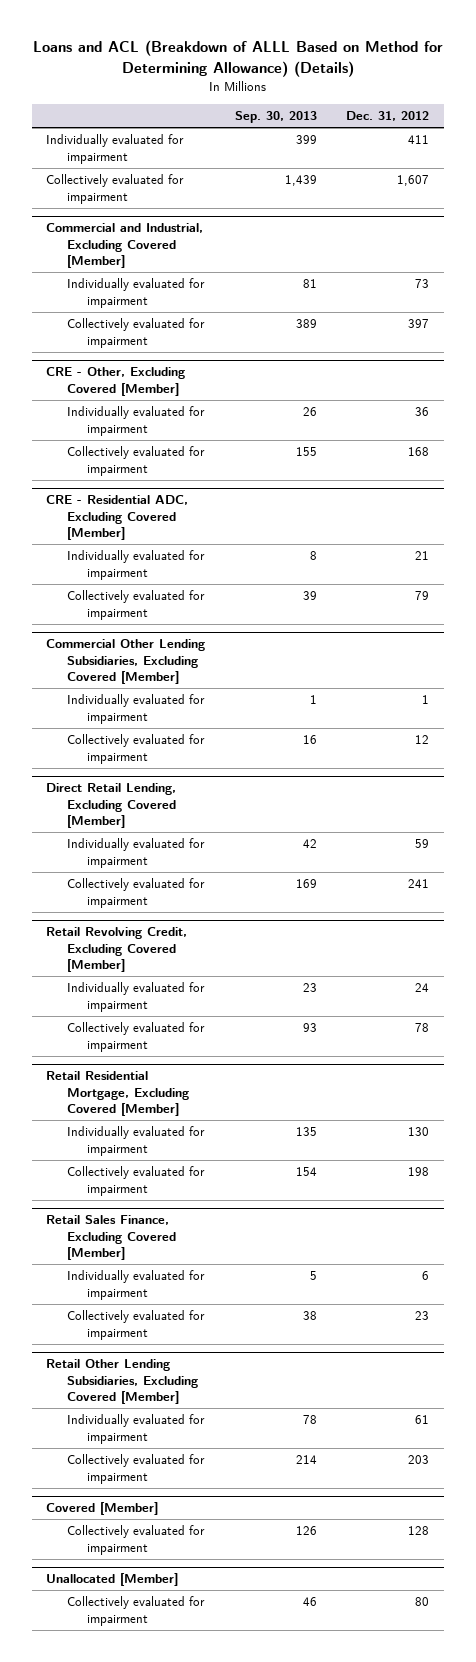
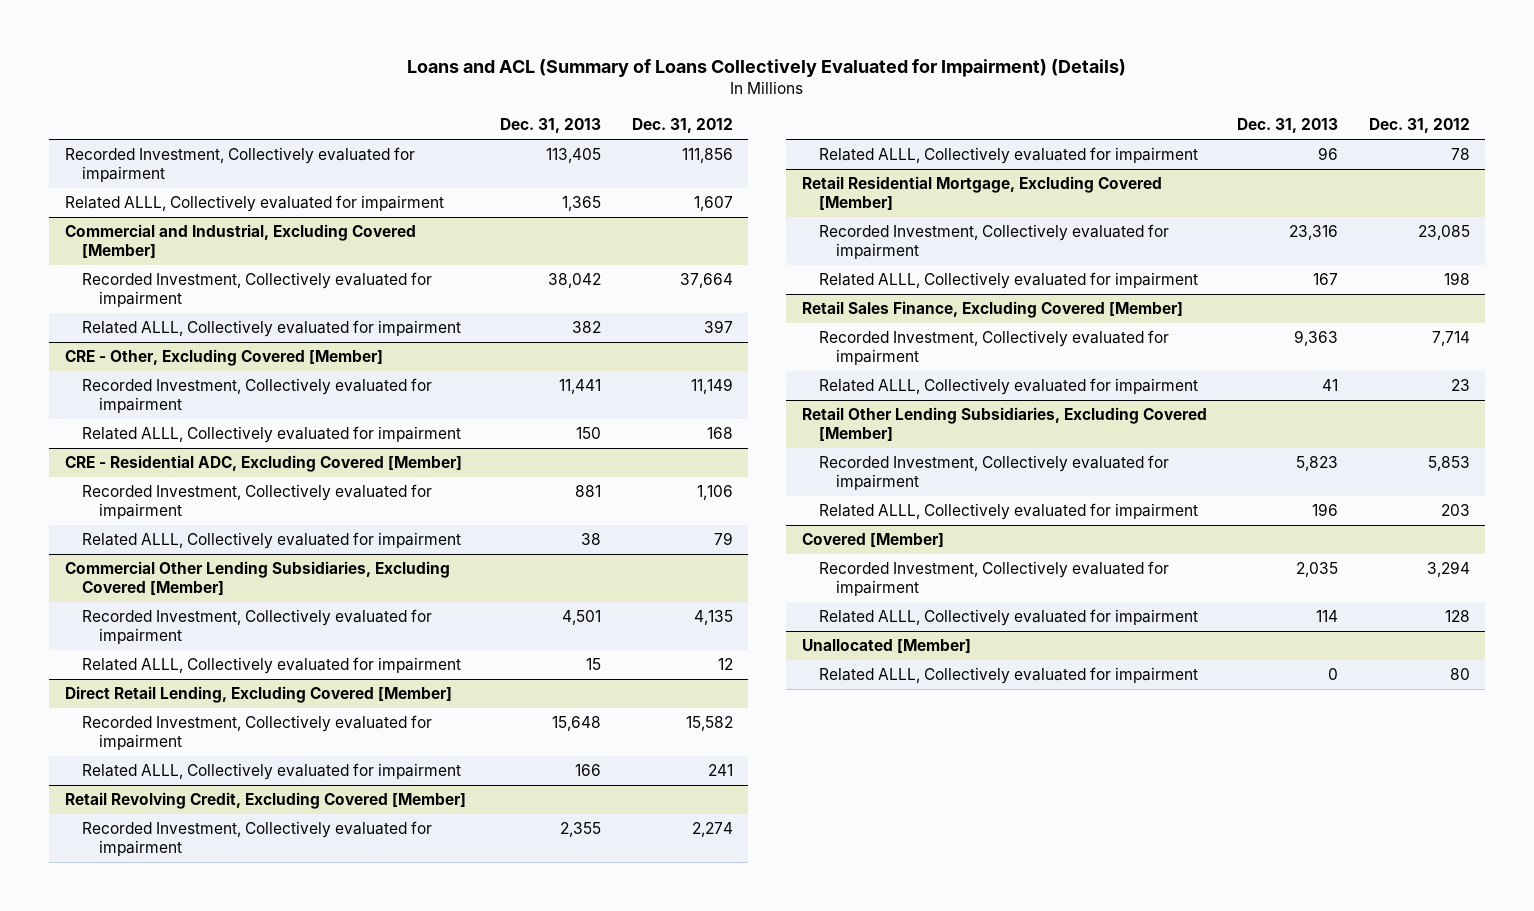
[32,40,443,77] Loans and ACL (Breakdown of ALLL Based on Method for Determining Allowance) (Details) -> [407,59,1127,78] Loans and ACL (Summary of Loans Collectively Evaluated for Impairment) (Details)
[234,111,317,124] Sep. 30, 2013 -> none
none -> [500,117,602,133] Dec. 31, 2013
[46,134,185,164] Individually evaluated for impairment -> none
none -> [64,147,415,182] Recorded Investment, Collectively evaluated for impairment
[46,174,185,204] Collectively evaluated for impairment -> [64,195,444,213] Related ALLL, Collectively evaluated for impairment
[66,278,205,308] Individually evaluated for impairment -> none
none -> [81,272,432,307] Recorded Investment, Collectively evaluated for impairment
[66,318,205,348] Collectively evaluated for impairment -> [81,320,461,338] Related ALLL, Collectively evaluated for impairment
[66,406,205,436] Individually evaluated for impairment -> none
none -> [81,378,432,413] Recorded Investment, Collectively evaluated for impairment
[66,446,205,476] Collectively evaluated for impairment -> [81,426,461,444] Related ALLL, Collectively evaluated for impairment
[66,550,205,580] Individually evaluated for impairment -> none
none -> [81,484,432,519] Recorded Investment, Collectively evaluated for impairment
[66,590,205,620] Collectively evaluated for impairment -> [81,532,461,550] Related ALLL, Collectively evaluated for impairment
[66,694,205,724] Individually evaluated for impairment -> none
none -> [81,609,432,644] Recorded Investment, Collectively evaluated for impairment
[66,734,205,764] Collectively evaluated for impairment -> [81,657,461,675] Related ALLL, Collectively evaluated for impairment
[66,838,205,868] Individually evaluated for impairment -> none
none -> [81,715,432,750] Recorded Investment, Collectively evaluated for impairment
[66,878,205,908] Collectively evaluated for impairment -> [81,763,461,781] Related ALLL, Collectively evaluated for impairment
[66,982,205,1012] Individually evaluated for impairment -> none
none -> [81,821,432,856] Recorded Investment, Collectively evaluated for impairment
[66,1022,205,1052] Collectively evaluated for impairment -> [818,147,1198,165] Related ALLL, Collectively evaluated for impairment
[66,1126,205,1156] Individually evaluated for impairment -> none
none -> [818,224,1169,259] Recorded Investment, Collectively evaluated for impairment
[66,1166,205,1196] Collectively evaluated for impairment -> [818,272,1198,290] Related ALLL, Collectively evaluated for impairment
[66,1270,205,1300] Individually evaluated for impairment -> none
none -> [818,330,1169,365] Recorded Investment, Collectively evaluated for impairment
[66,1310,205,1340] Collectively evaluated for impairment -> [818,378,1198,396] Related ALLL, Collectively evaluated for impairment
[66,1414,205,1444] Individually evaluated for impairment -> none
none -> [818,455,1169,490] Recorded Investment, Collectively evaluated for impairment
[66,1454,205,1484] Collectively evaluated for impairment -> [818,503,1198,521] Related ALLL, Collectively evaluated for impairment
none -> [818,561,1169,596] Recorded Investment, Collectively evaluated for impairment
[66,1525,205,1555] Collectively evaluated for impairment -> [818,609,1198,627] Related ALLL, Collectively evaluated for impairment
[66,1596,205,1626] Collectively evaluated for impairment -> [818,667,1198,685] Related ALLL, Collectively evaluated for impairment

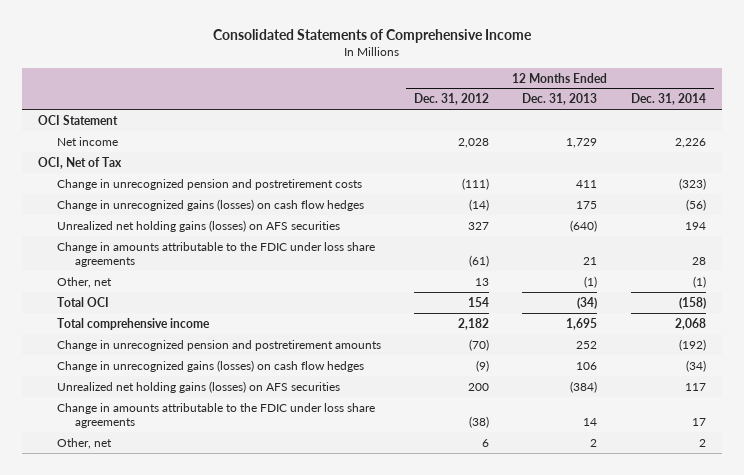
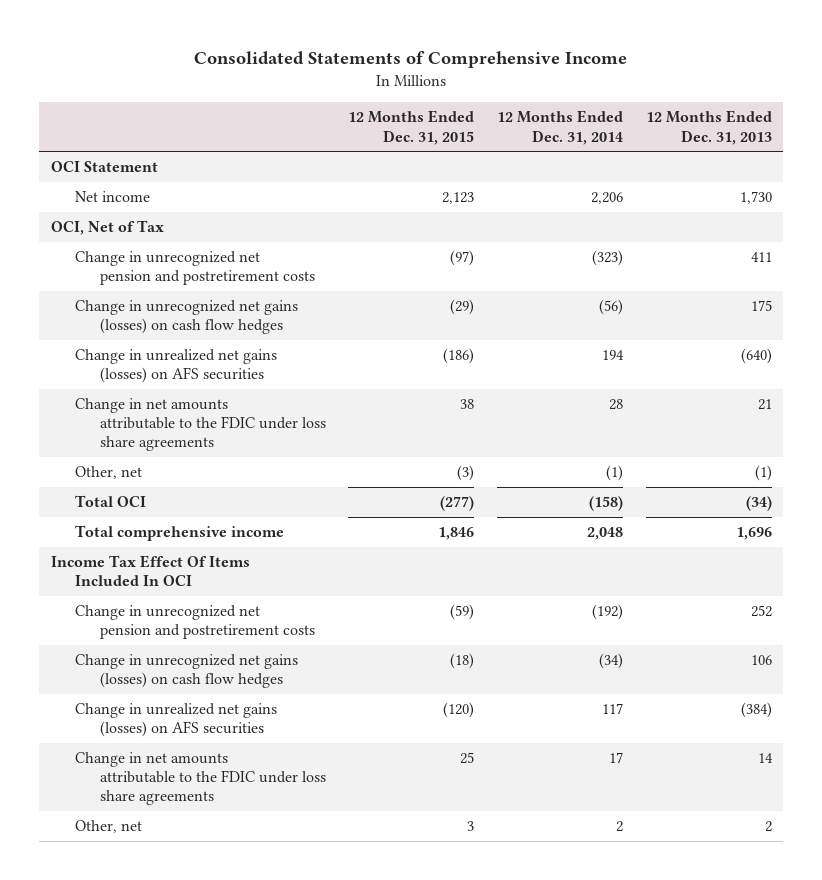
[414,93,490,106] Dec. 31, 2012 -> none
none -> [348,110,475,145] 12 Months Ended Dec. 31, 2015
[566,137,598,148] 1,729 -> [739,191,772,205] 1,730
[674,137,706,148] 2,226 -> [590,192,623,205] 2,206
[56,178,362,190] Change in unrecognized pension and postretirement costs -> [75,251,315,286] Change in unrecognized net pension and postretirement costs
[56,198,364,211] Change in unrecognized gains (losses) on cash flow hedges -> [75,300,299,335] Change in unrecognized net gains (losses) on cash flow hedges
[56,219,340,232] Unrealized net holding gains (losses) on AFS securities -> [75,349,278,384] Change in unrealized net gains (losses) on AFS securities
[56,241,375,268] Change in amounts attributable to the FDIC under loss share agreements -> [75,398,326,452] Change in net amounts attributable to the FDIC under loss share agreements
[566,317,598,330] 1,695 -> [735,527,772,541] 1,696
[674,317,706,330] 2,068 -> [586,527,623,541] 2,048
none -> [50,555,250,587] Income Tax Effect Of Items Included In OCI
[56,339,381,351] Change in unrecognized pension and postretirement amounts -> [75,605,315,640] Change in unrecognized net pension and postretirement costs
[56,359,364,372] Change in unrecognized gains (losses) on cash flow hedges -> [75,654,299,689] Change in unrecognized net gains (losses) on cash flow hedges
[56,380,340,393] Unrealized net holding gains (losses) on AFS securities -> [75,703,278,738] Change in unrealized net gains (losses) on AFS securities
[56,402,375,429] Change in amounts attributable to the FDIC under loss share agreements -> [75,752,326,806] Change in net amounts attributable to the FDIC under loss share agreements

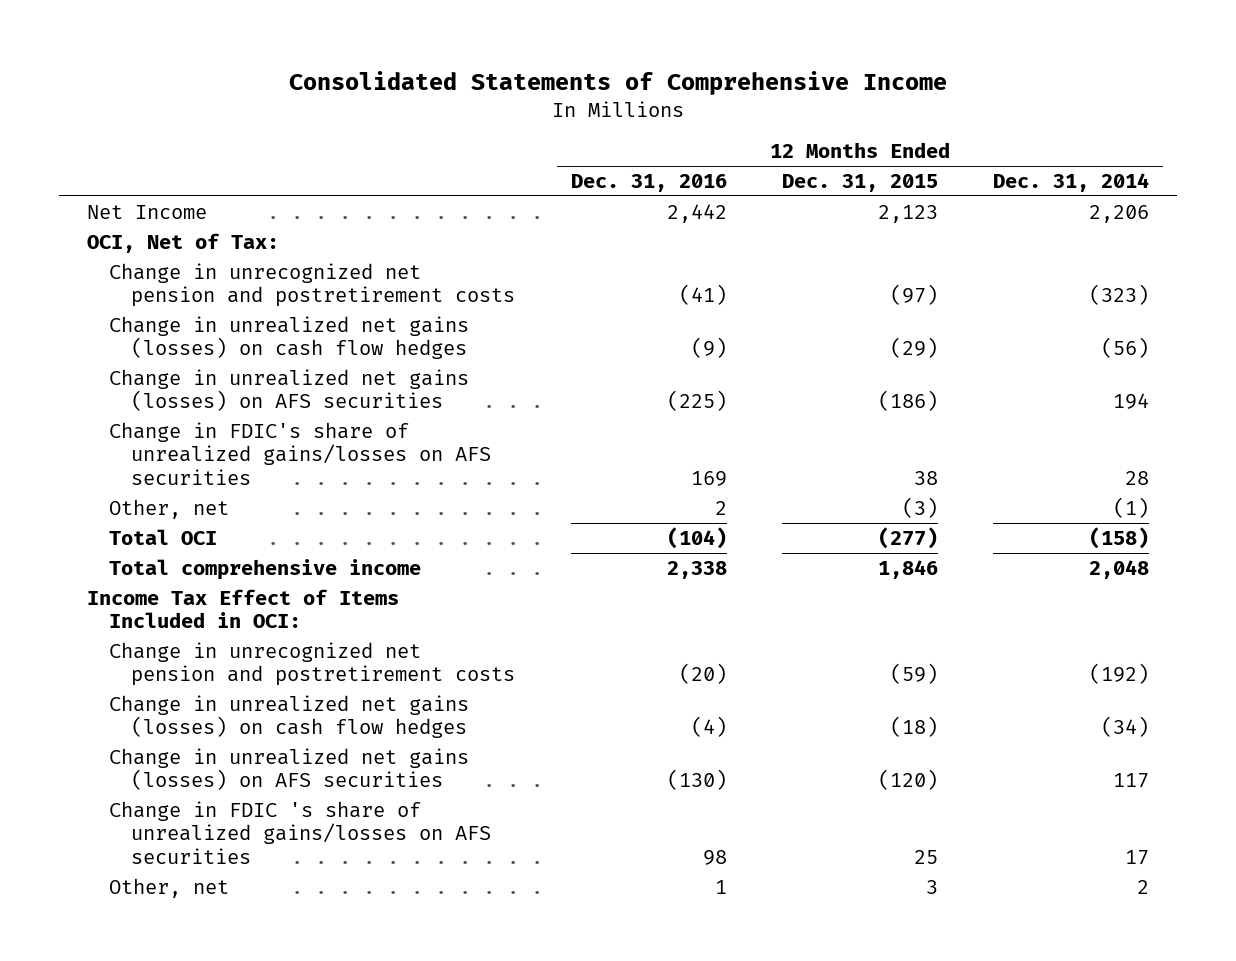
[645,110,772,145] 12 Months Ended Dec. 31, 2013 -> none
none -> [570,173,727,192] Dec. 31, 2016
[50,161,158,173] OCI Statement -> none
[75,191,151,203] Net income -> [86,204,207,219] Net Income
[50,220,164,236] OCI, Net of Tax -> [86,232,279,253] OCI, Net of Tax:
[75,300,299,335] Change in unrecognized net gains (losses) on cash flow hedges -> [109,315,470,360] Change in unrealized net gains (losses) on cash flow hedges
[75,398,326,452] Change in net amounts attributable to the FDIC under loss share agreements -> [109,421,492,485] Change in FDIC's share of unrealized gains/losses on AFS securities
[50,555,250,587] Income Tax Effect Of Items Included In OCI -> [86,588,399,629] Income Tax Effect of Items Included in OCI:
[75,654,299,689] Change in unrecognized net gains (losses) on cash flow hedges -> [109,694,470,739] Change in unrealized net gains (losses) on cash flow hedges
[75,752,326,806] Change in net amounts attributable to the FDIC under loss share agreements -> [109,800,492,864] Change in FDIC 's share of unrealized gains/losses on AFS securities

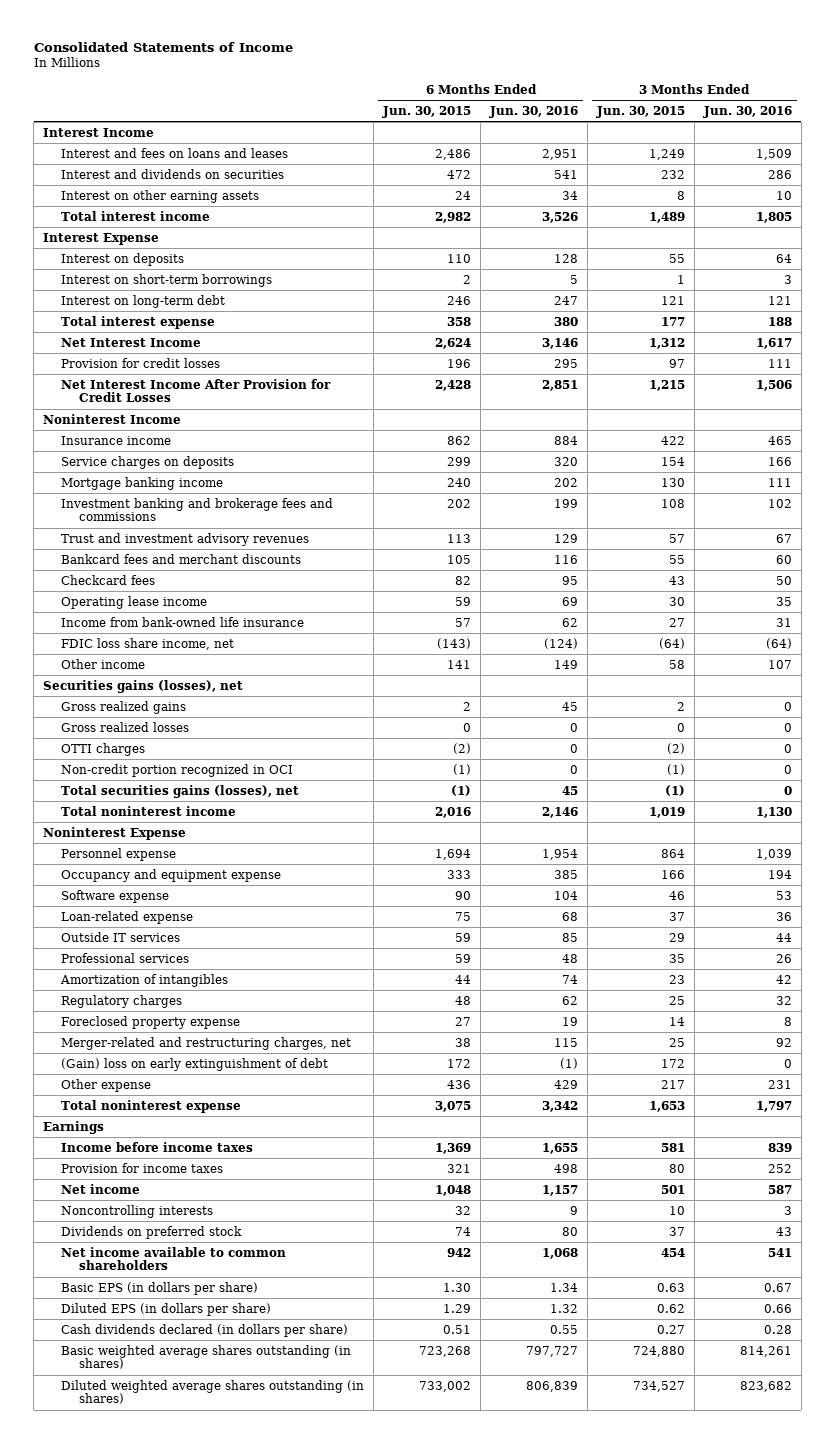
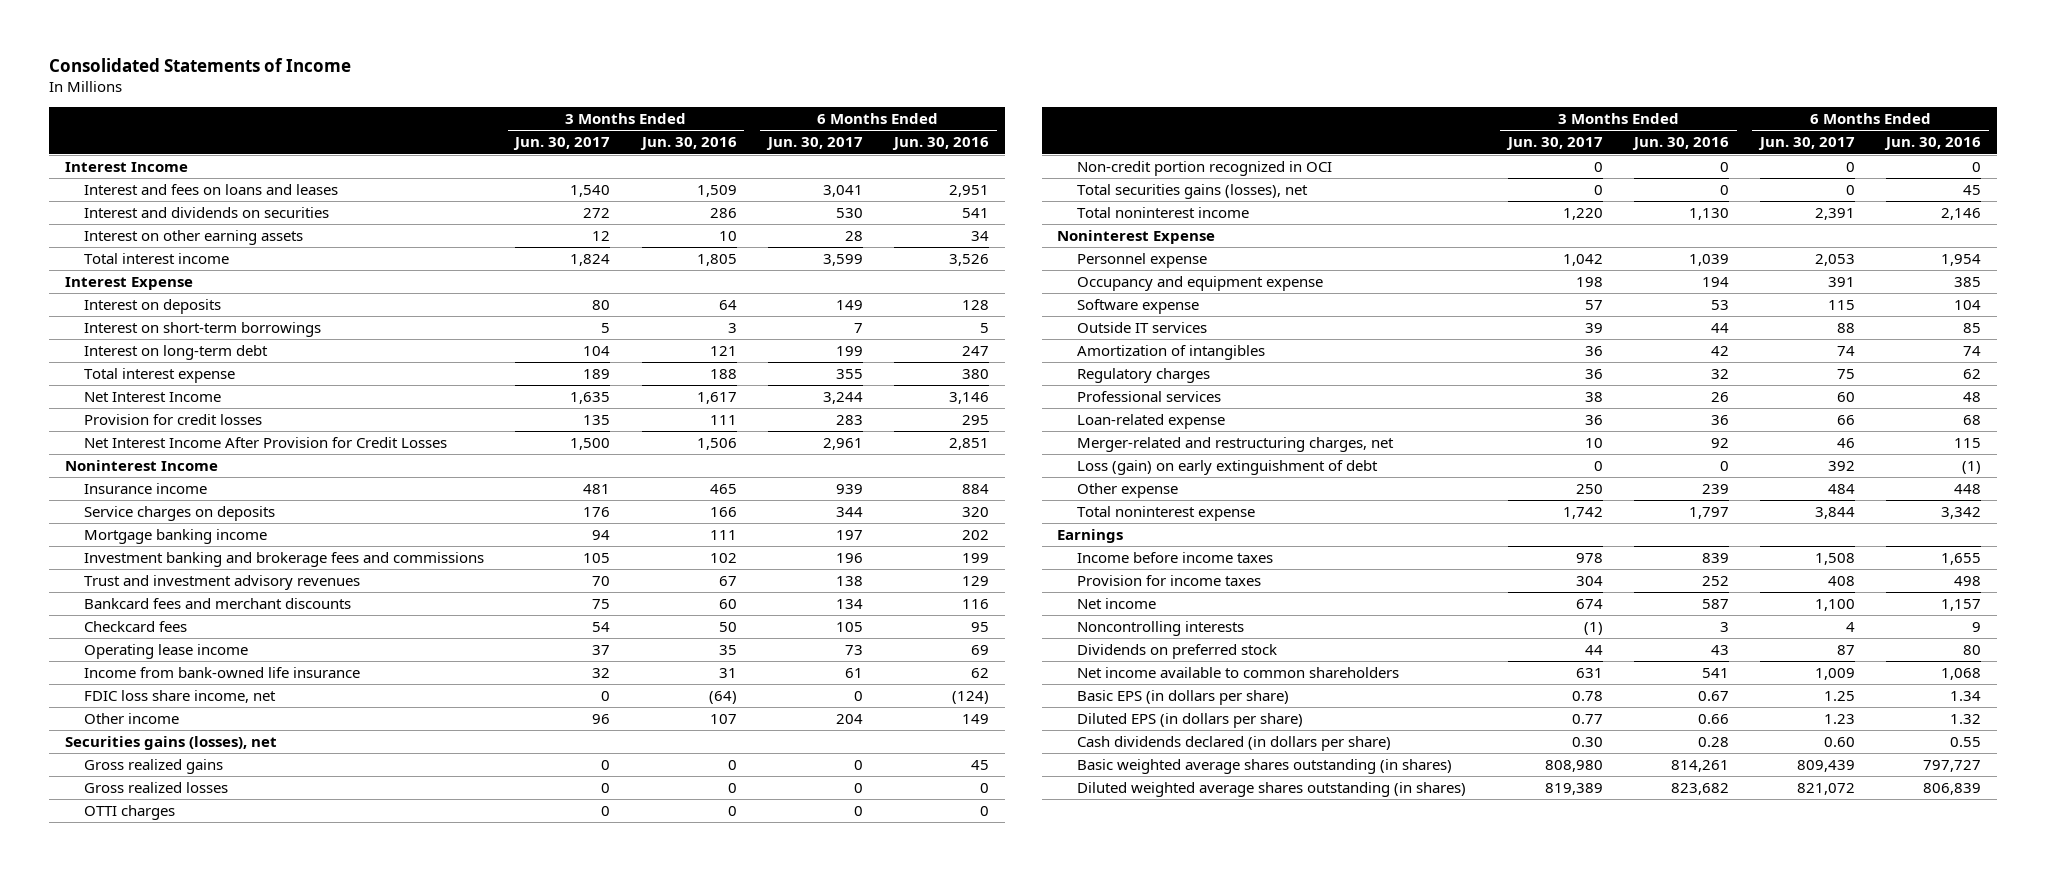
[382,105,472,118] Jun. 30, 2015 -> none
[595,105,685,118] Jun. 30, 2015 -> none
none -> [513,137,611,151] Jun. 30, 2017
none -> [765,137,863,151] Jun. 30, 2017
[61,1015,241,1029] Foreclosed property expense -> none
[61,952,190,963] Professional services -> [1076,390,1221,402] Professional services
[61,910,194,924] Loan-related expense -> [1076,413,1225,429] Loan-related expense
[61,1057,329,1071] (Gain) loss on early extinguishment of debt -> [1076,459,1378,475] Loss (gain) on early extinguishment of debt
[553,1079,578,1089] 429 -> [1954,483,1982,494] 448
[767,1079,792,1089] 231 -> [1702,483,1730,494] 239

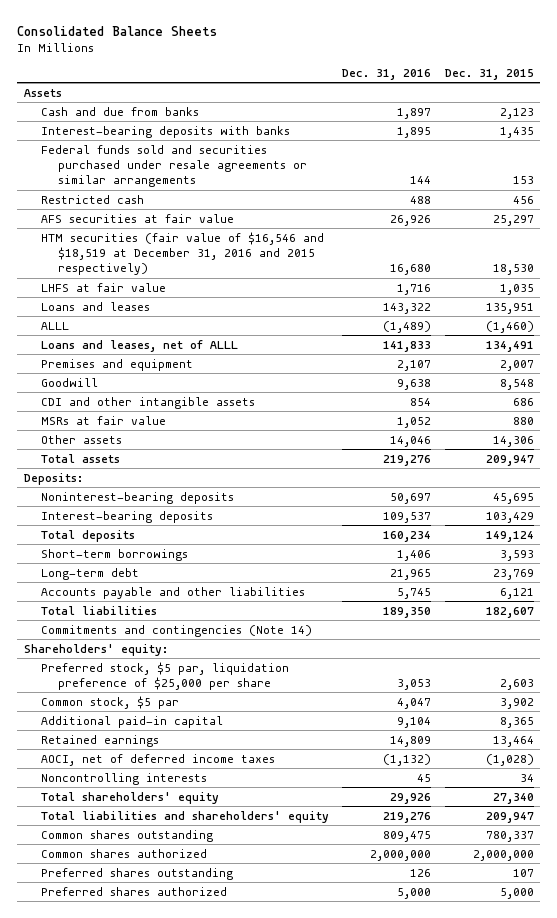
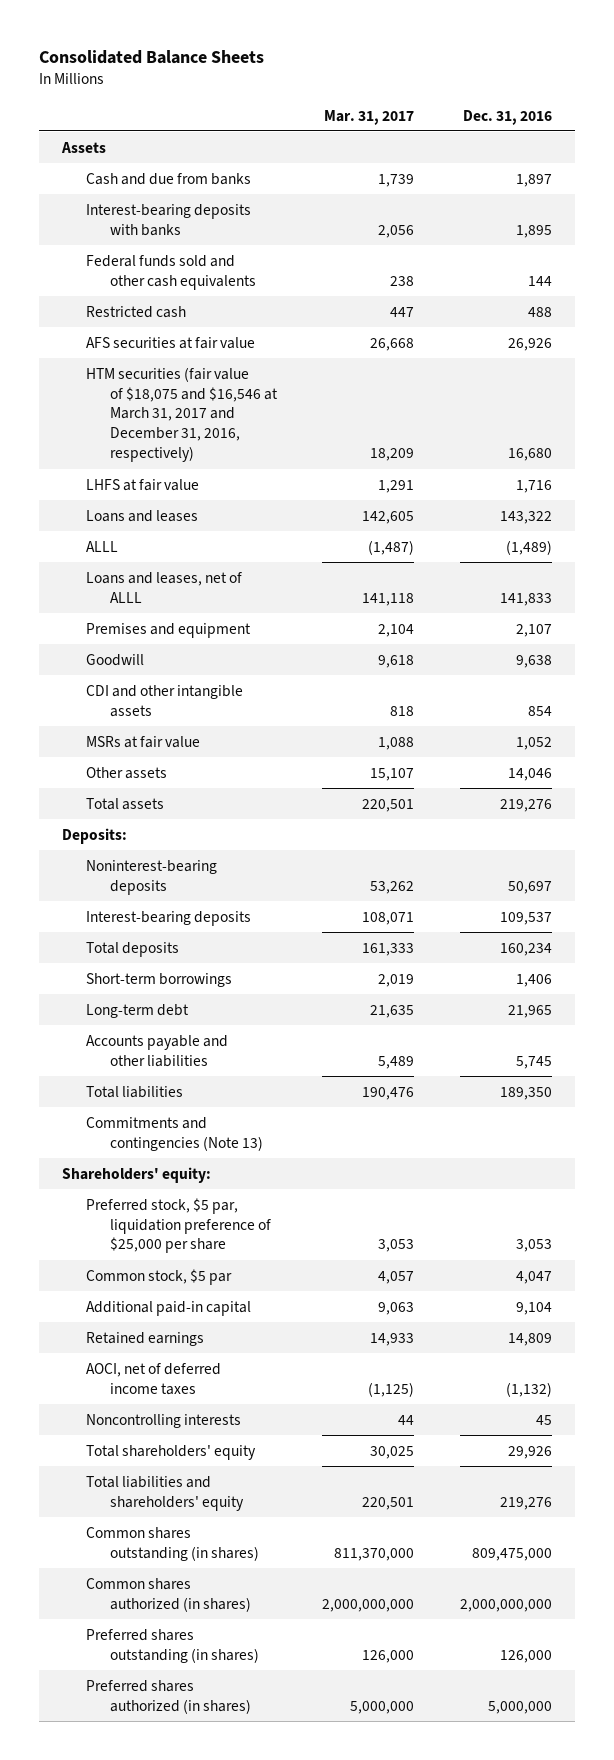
[444,68,534,80] Dec. 31, 2015 -> none
none -> [324,109,415,125] Mar. 31, 2017
[40,144,307,188] Federal funds sold and securities purchased under resale agreements or similar arrangements -> [85,254,257,290] Federal funds sold and other cash equivalents
[40,231,324,276] HTM securities (fair value of $16,546 and $18,519 at December 31, 2016 and 2015 respectively) -> [85,366,279,463] HTM securities (fair value of $18,075 and $16,546 at March 31, 2017 and December 31, 2016, respectively)
[40,624,312,637] Commitments and contingencies (Note 14) -> [85,1116,264,1151] Commitments and contingencies (Note 13)
[40,829,213,842] Common shares outstanding -> [85,1526,260,1561] Common shares outstanding (in shares)
[383,830,432,842] 809,475 -> [471,1547,552,1561] 809,475,000
[40,848,207,858] Common shares authorized -> [85,1577,252,1612] Common shares authorized (in shares)
[370,849,432,861] 2,000,000 -> [459,1598,552,1612] 2,000,000,000
[40,867,233,880] Preferred shares outstanding -> [85,1628,260,1663] Preferred shares outstanding (in shares)
[410,868,432,877] 126 -> [499,1649,552,1663] 126,000
[40,886,227,896] Preferred shares authorized -> [85,1679,252,1714] Preferred shares authorized (in shares)
[397,887,432,899] 5,000 -> [487,1700,552,1714] 5,000,000

